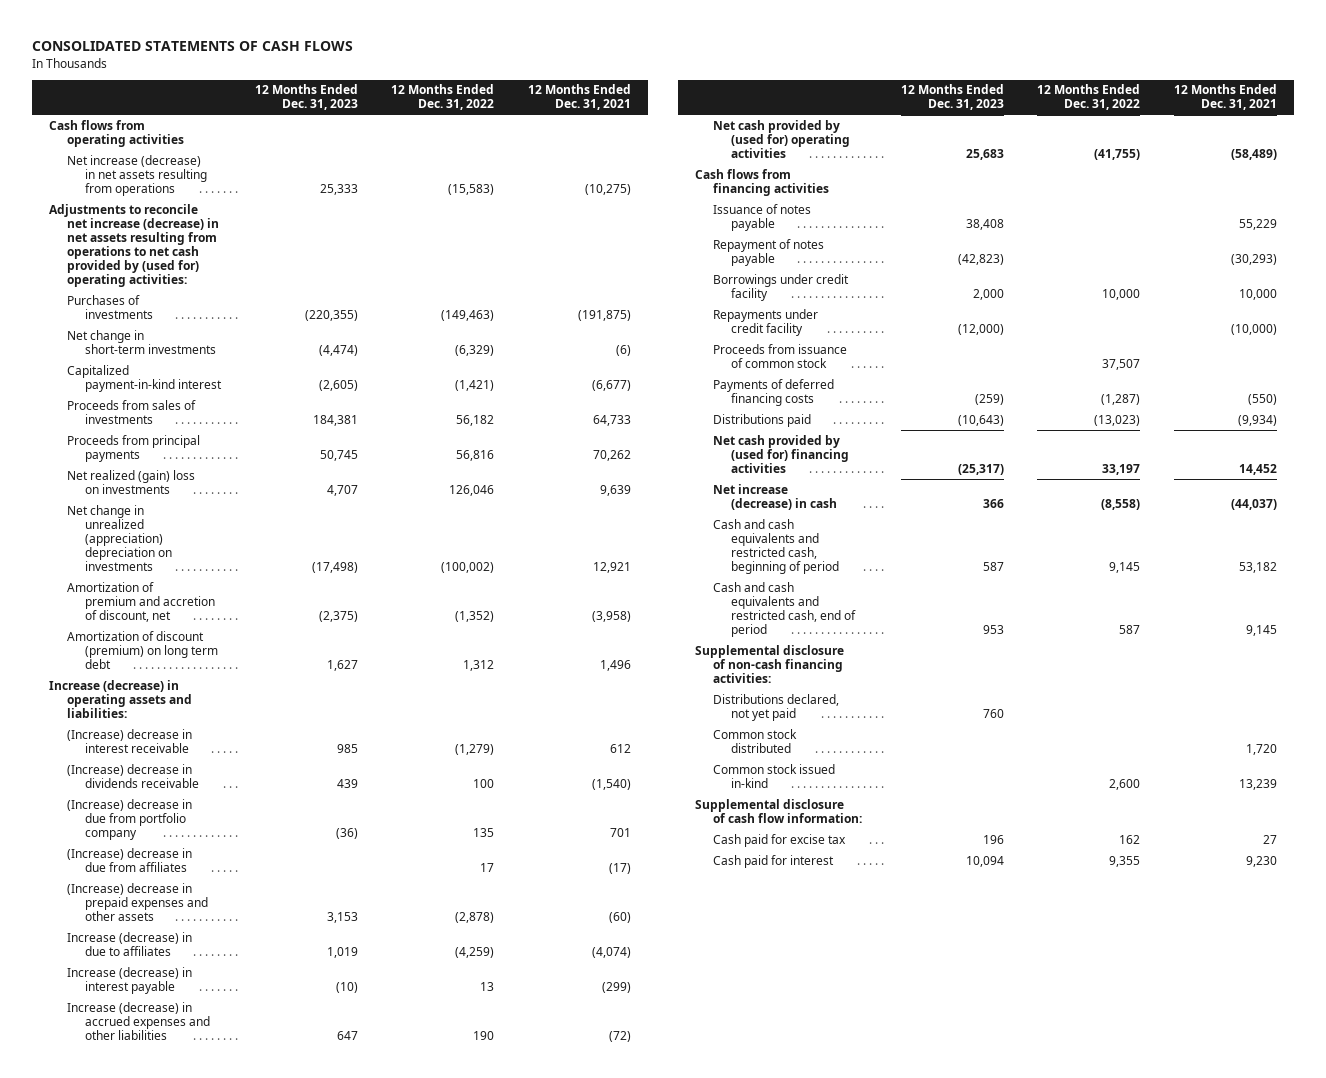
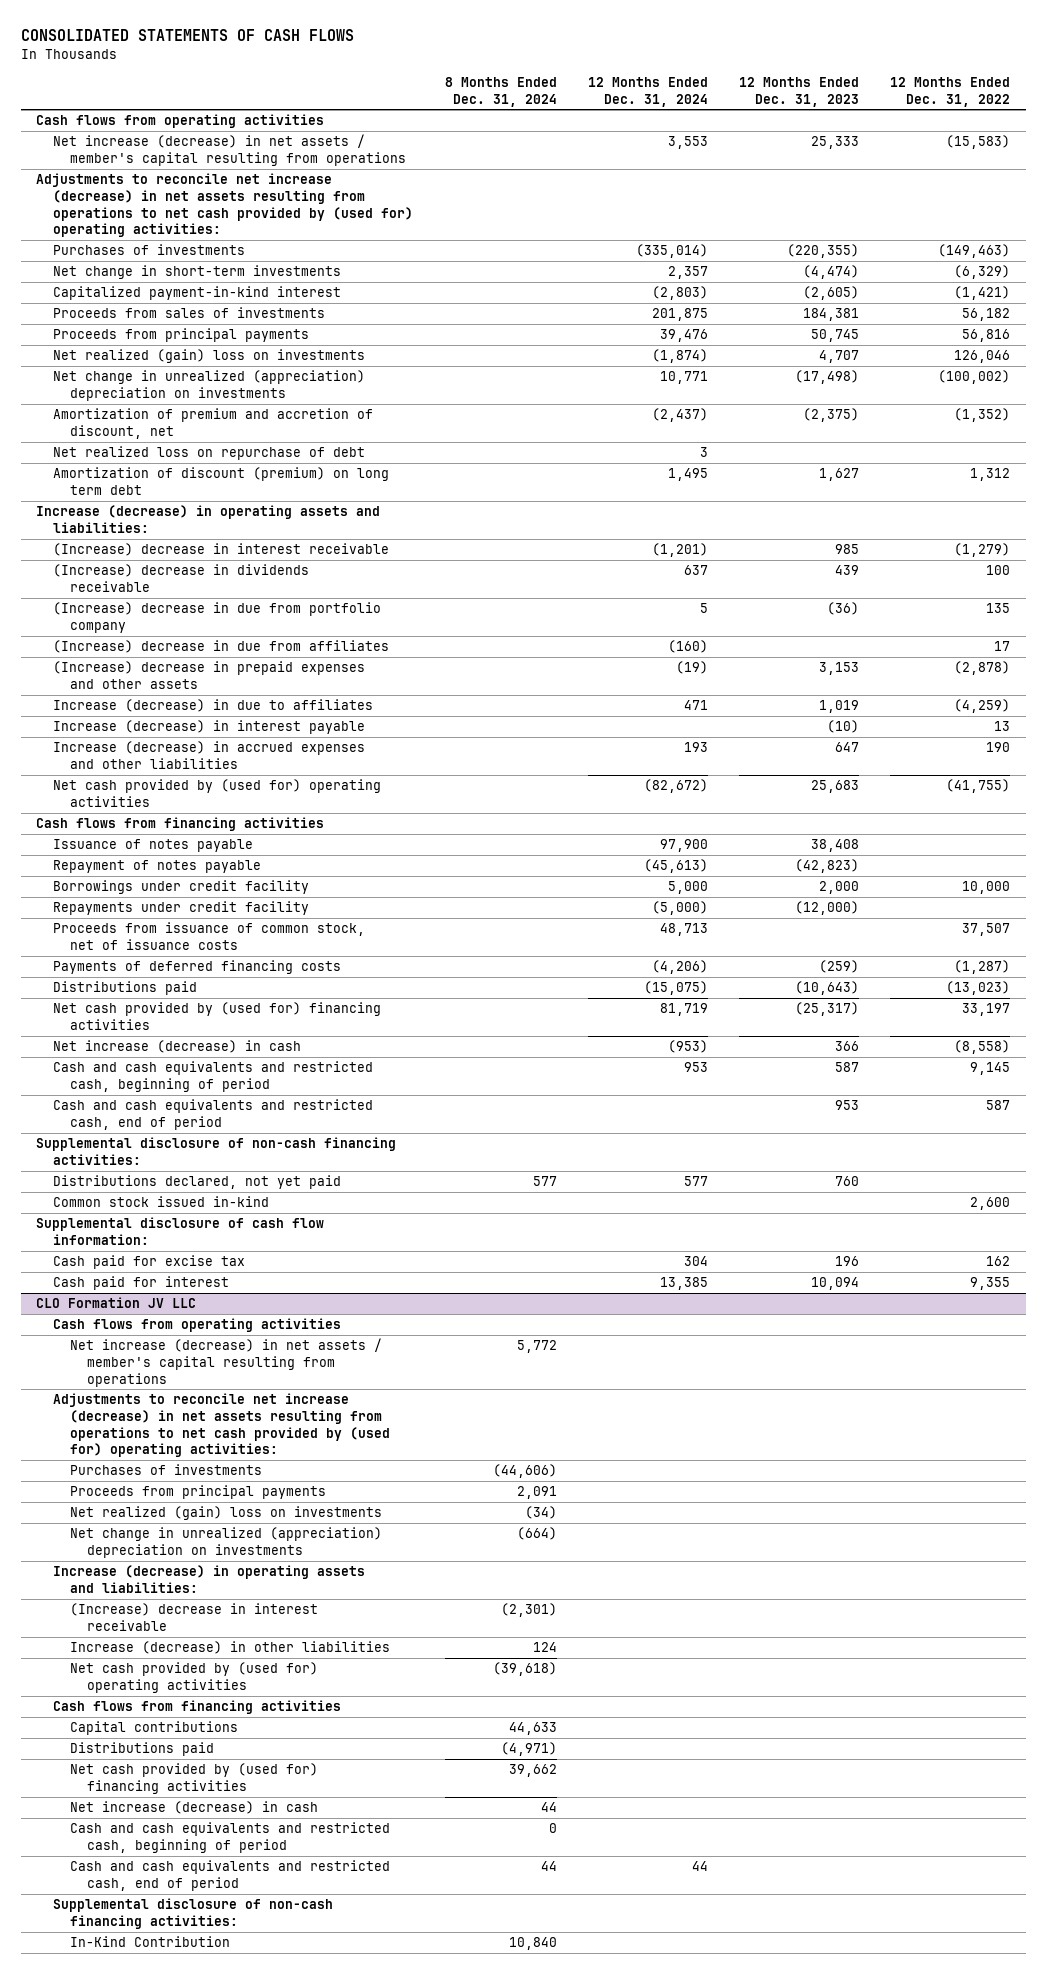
[528,84,632,111] 12 Months Ended Dec. 31, 2021 -> none
none -> [444,76,557,107] 8 Months Ended Dec. 31, 2024
none -> [587,76,708,107] 12 Months Ended Dec. 31, 2024
[67,154,208,196] Net increase (decrease) in net assets resulting from operations -> [53,134,407,166] Net increase (decrease) in net assets / member's capital resulting from operations
none -> [53,446,366,461] Net realized loss on repurchase of debt
[713,343,848,368] Proceeds from issuance of common stock -> [53,922,366,950] Proceeds from issuance of common stock, net of issuance costs
[713,728,798,753] Common stock distributed -> none
none -> [36,1297,197,1309] CLO Formation JV LLC
none -> [53,1318,342,1333] Cash flows from operating activities
none -> [70,1338,383,1387] Net increase (decrease) in net assets / member's capital resulting from operations
none -> [53,1393,391,1458] Adjustments to reconcile net increase (decrease) in net assets resulting from operations to net cash provided by (used for) operating activities:
none -> [70,1464,263,1476] Purchases of investments
none -> [70,1485,327,1500] Proceeds from principal payments
none -> [70,1506,383,1521] Net realized (gain) loss on investments
none -> [70,1527,383,1558] Net change in unrealized (appreciation) depreciation on investments
none -> [53,1565,366,1593] Increase (decrease) in operating assets and liabilities:
none -> [70,1603,319,1631] (Increase) decrease in interest receivable
none -> [70,1641,391,1655] Increase (decrease) in other liabilities
none -> [70,1662,319,1693] Net cash provided by (used for) operating activities
none -> [53,1700,342,1715] Cash flows from financing activities
none -> [70,1721,239,1736] Capital contributions
none -> [70,1742,215,1757] Distributions paid
none -> [70,1763,319,1794] Net cash provided by (used for) financing activities
none -> [70,1801,319,1815] Net increase (decrease) in cash
none -> [70,1822,391,1853] Cash and cash equivalents and restricted cash, beginning of period
none -> [70,1860,391,1891] Cash and cash equivalents and restricted cash, end of period
none -> [53,1898,334,1929] Supplemental disclosure of non-cash financing activities:
none -> [70,1936,231,1948] In-Kind Contribution

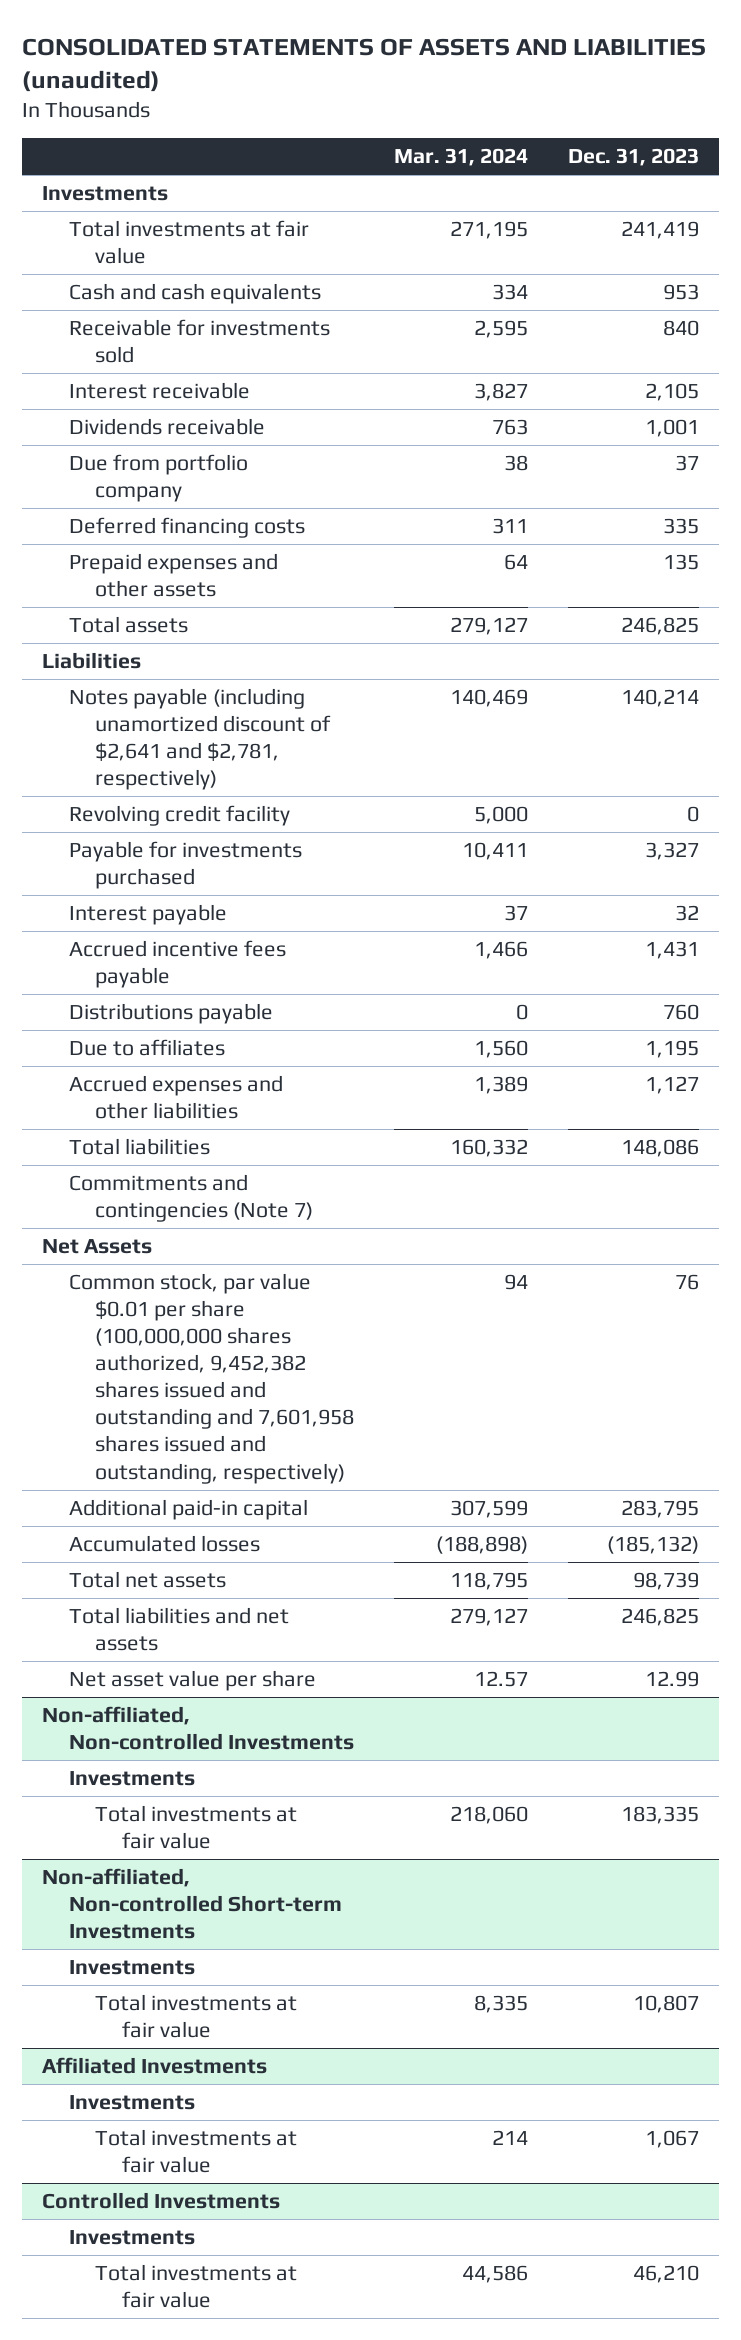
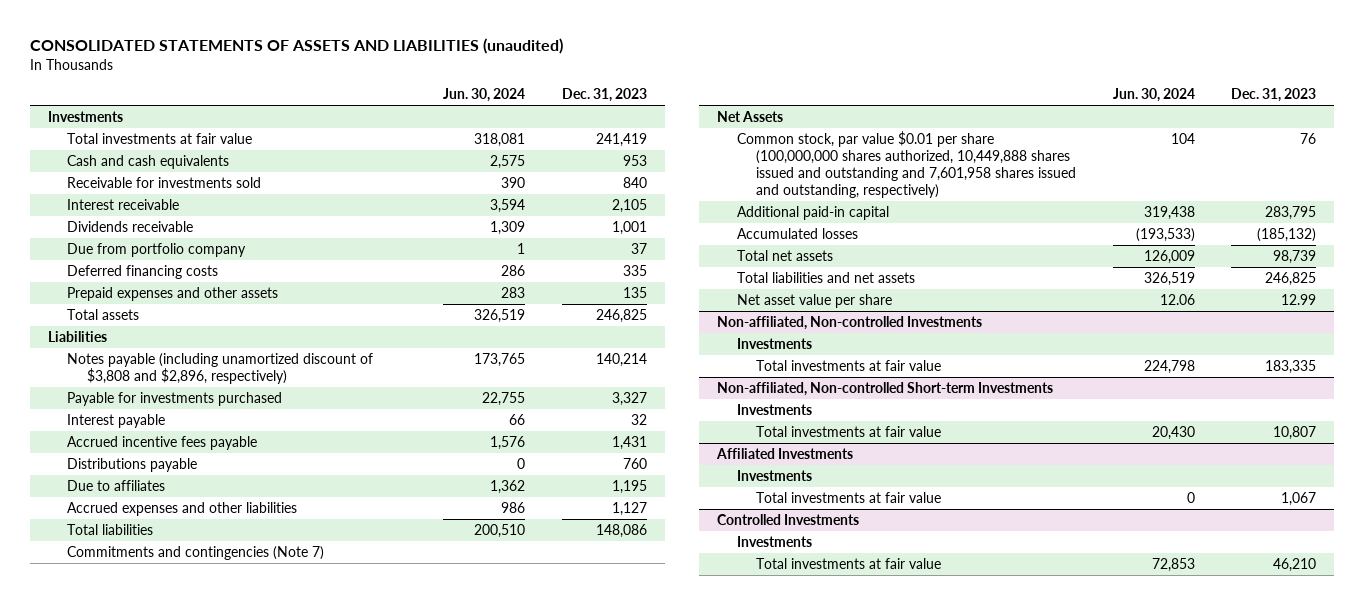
[394,148,529,167] Mar. 31, 2024 -> none
none -> [443,88,526,103] Jun. 30, 2024
[68,804,290,826] Revolving credit facility -> none
[68,687,332,791] Notes payable (including unamortized discount of $2,641 and $2,781, respectively) -> [67,352,374,384] Notes payable (including unamortized discount of $3,808 and $2,896, respectively)
[68,1272,355,1484] Common stock, par value $0.01 per share (100,000,000 shares authorized, 9,452,382 shares issued and outstanding and 7,601,958 shares issued and outstanding, respectively) -> [736,130,1077,199] Common stock, par value $0.01 per share (100,000,000 shares authorized, 10,449,888 shares issued and outstanding and 7,601,958 shares issued and outstanding, respectively)

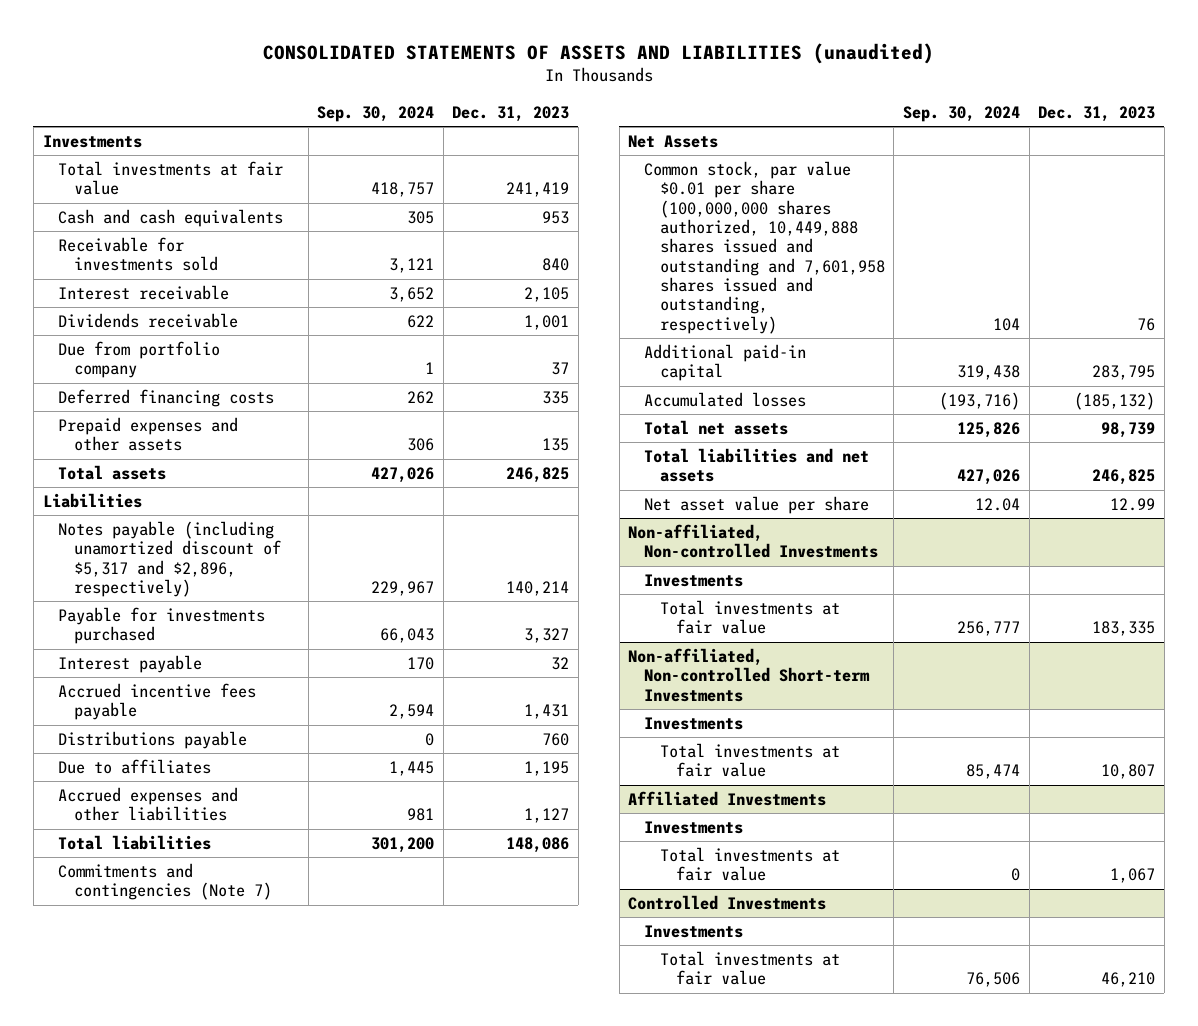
[443,88,526,103] Jun. 30, 2024 -> none
none -> [317,105,435,122] Sep. 30, 2024
[67,352,374,384] Notes payable (including unamortized discount of $3,808 and $2,896, respectively) -> [58,520,281,597] Notes payable (including unamortized discount of $5,317 and $2,896, respectively)

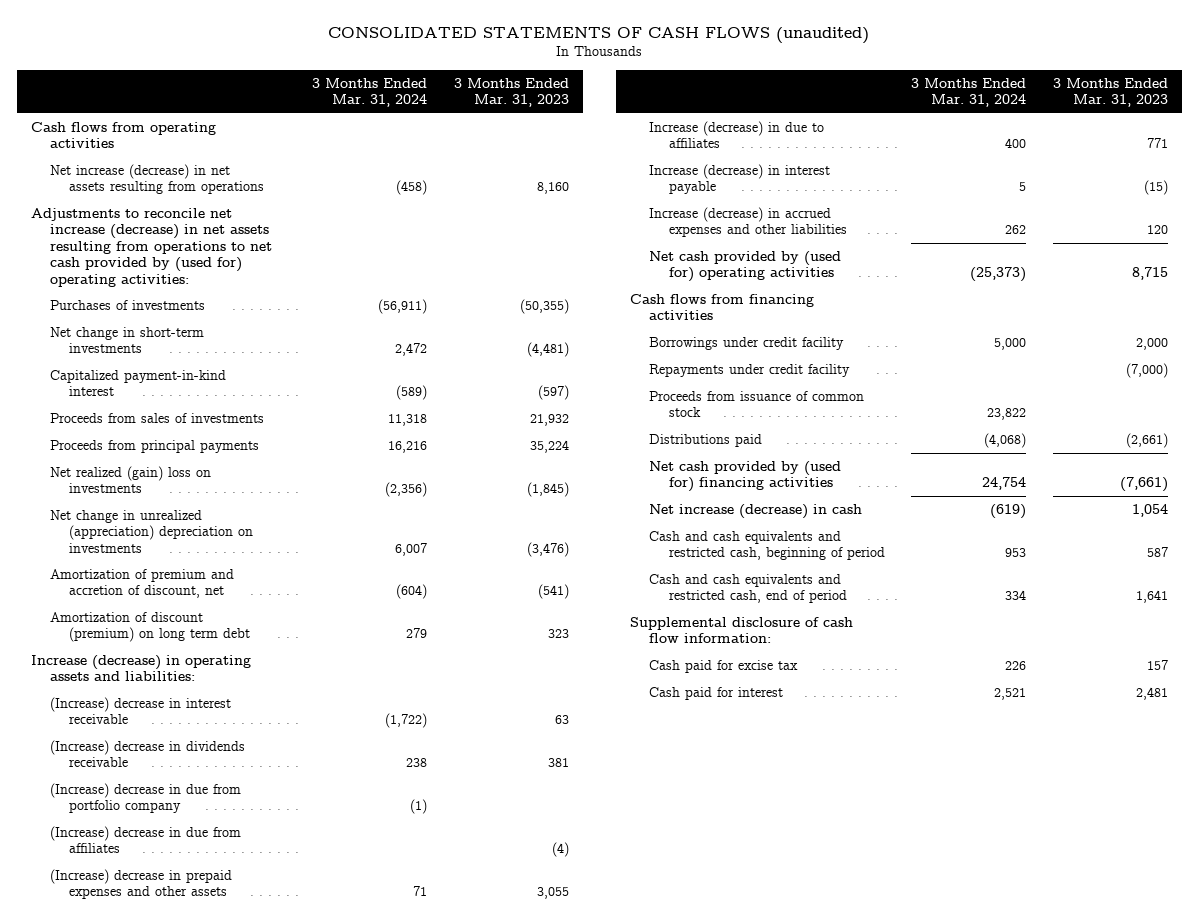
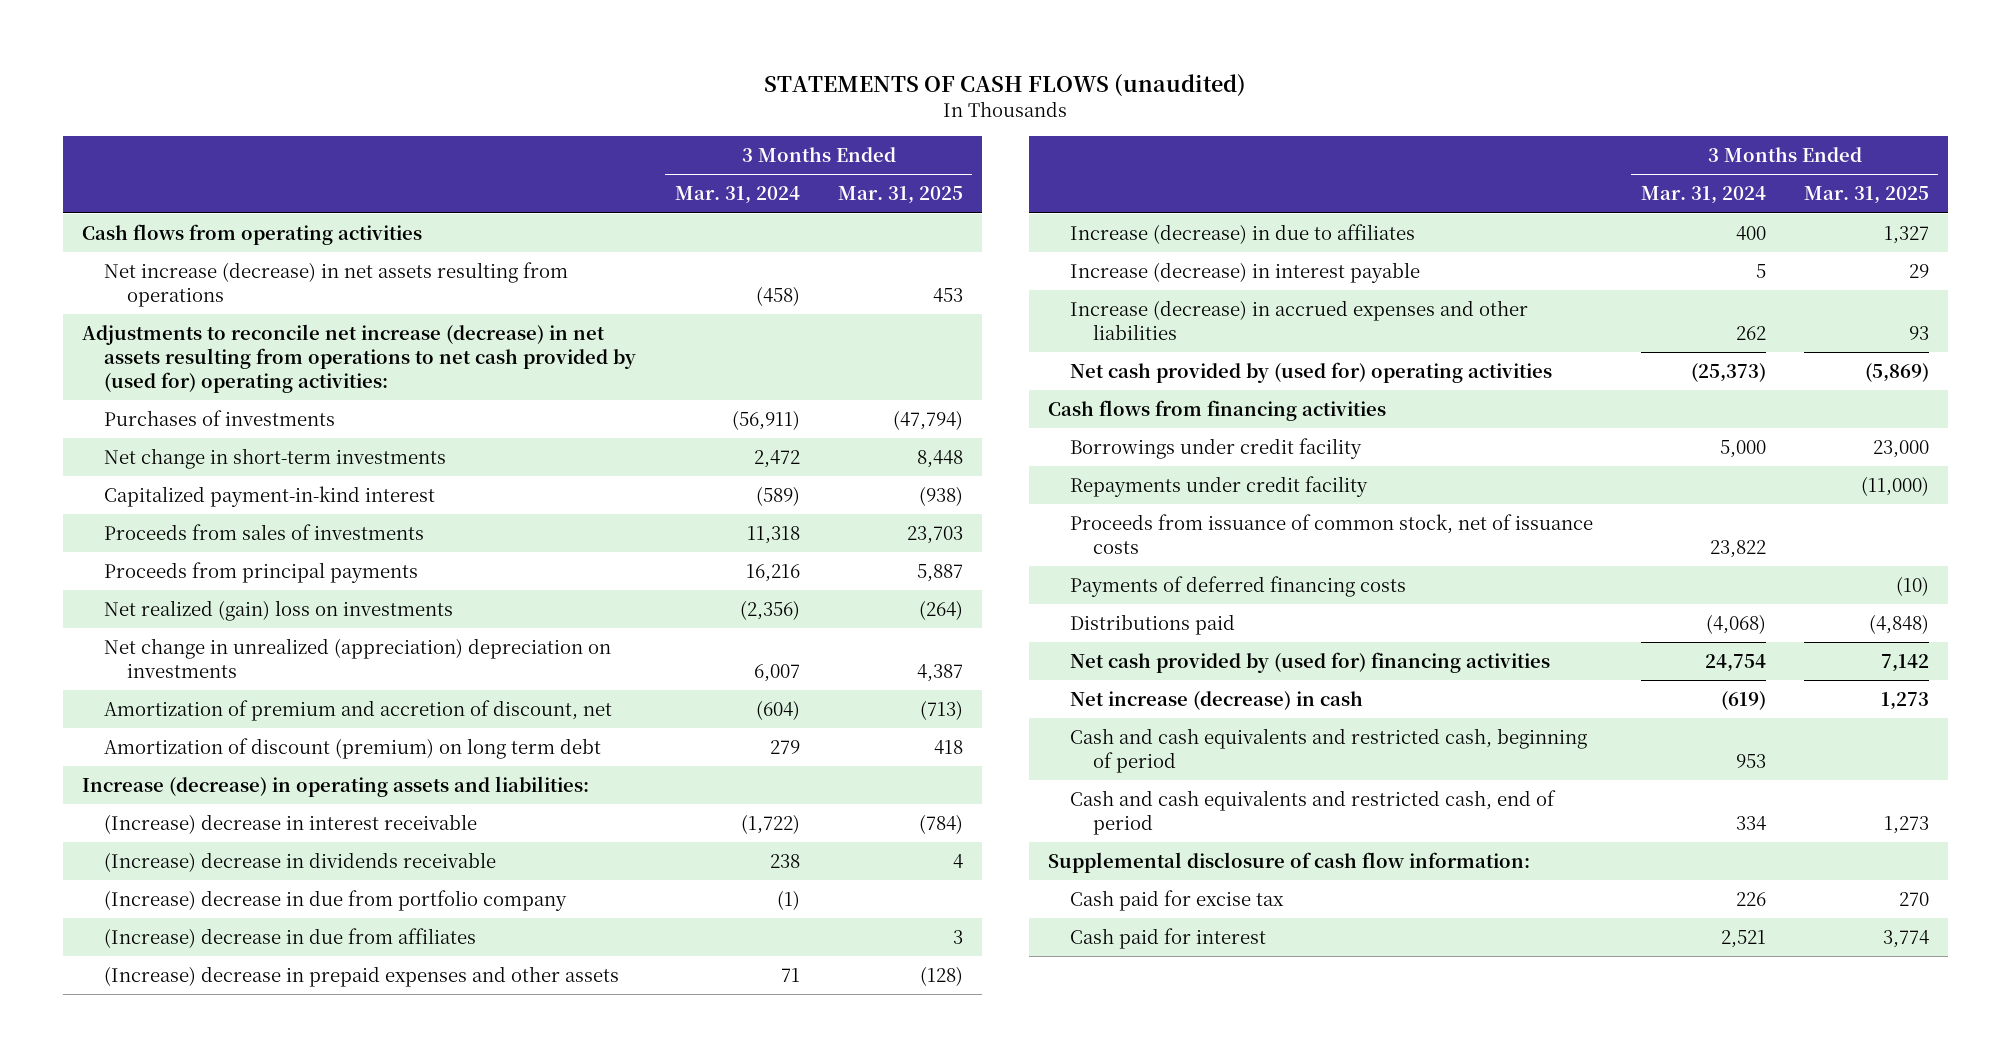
[328,27,870,45] CONSOLIDATED STATEMENTS OF CASH FLOWS (unaudited) -> [764,73,1247,97] STATEMENTS OF CASH FLOWS (unaudited)
[454,77,570,108] 3 Months Ended Mar. 31, 2023 -> none
none -> [837,186,963,205] Mar. 31, 2025
[649,391,865,418] Proceeds from issuance of common stock -> [1070,514,1594,554] Proceeds from issuance of common stock, net of issuance costs
none -> [1070,576,1407,598] Payments of deferred financing costs

